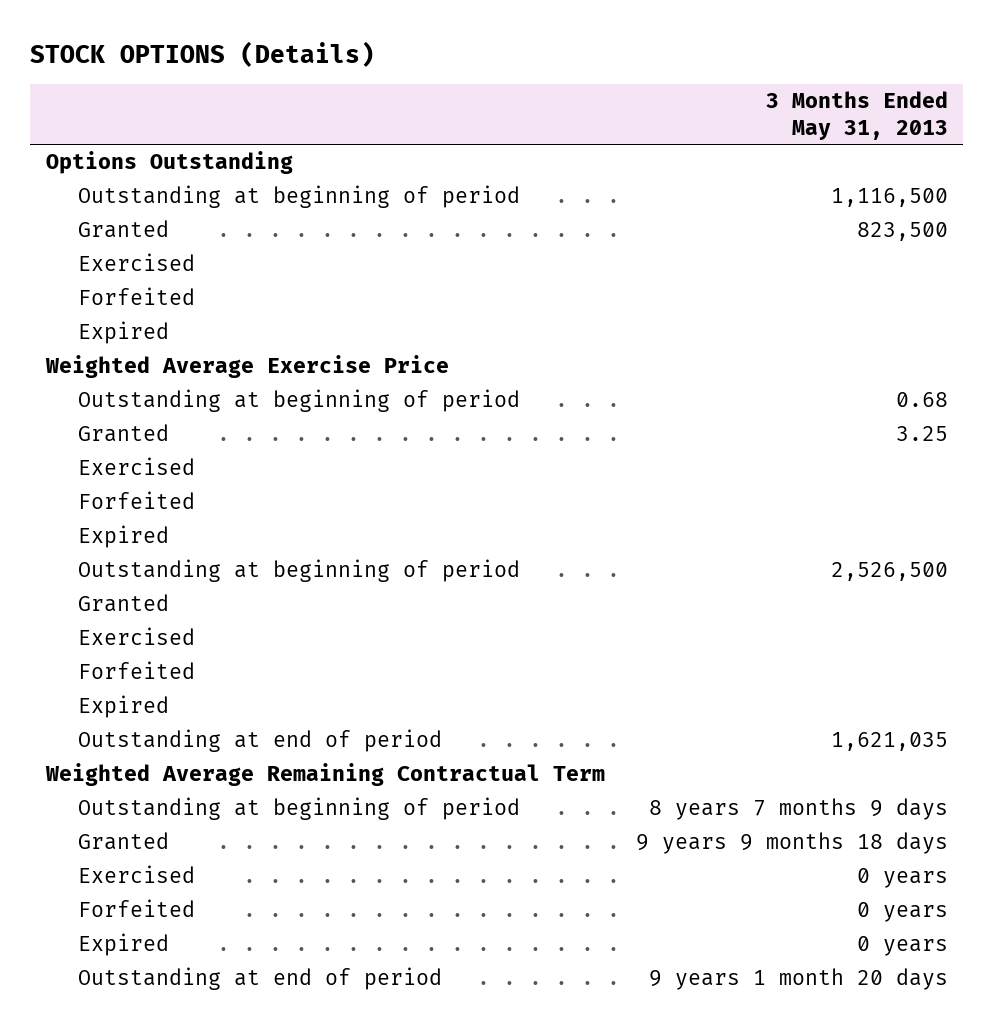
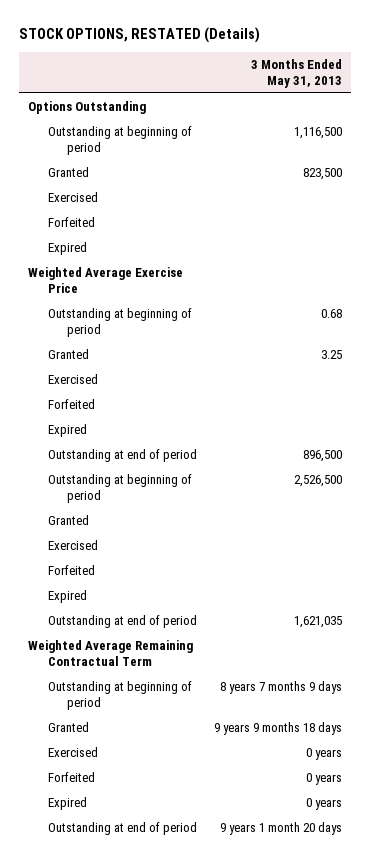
[30,40,376,67] STOCK OPTIONS (Details) -> [19,27,261,44] STOCK OPTIONS, RESTATED (Details)
none -> [47,448,197,462] Outstanding at end of period

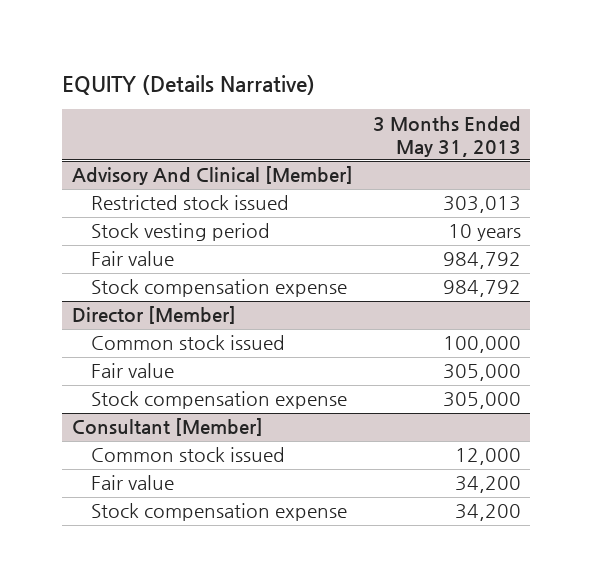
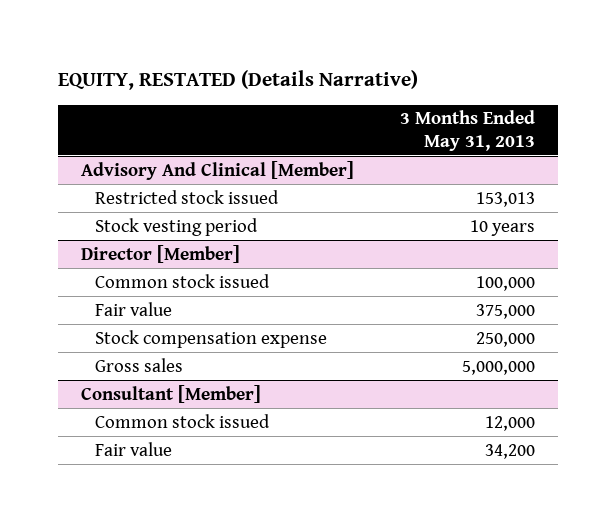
[62,74,316,95] EQUITY (Details Narrative) -> [57,70,418,91] EQUITY, RESTATED (Details Narrative)
[442,196,521,214] 303,013 -> [475,191,535,207] 153,013
[90,251,174,267] Fair value -> none
[90,279,347,298] Stock compensation expense -> none
[442,364,521,382] 305,000 -> [475,303,535,319] 375,000
[442,392,521,410] 305,000 -> [475,331,535,347] 250,000
none -> [95,357,184,372] Gross sales
[90,503,347,522] Stock compensation expense -> none

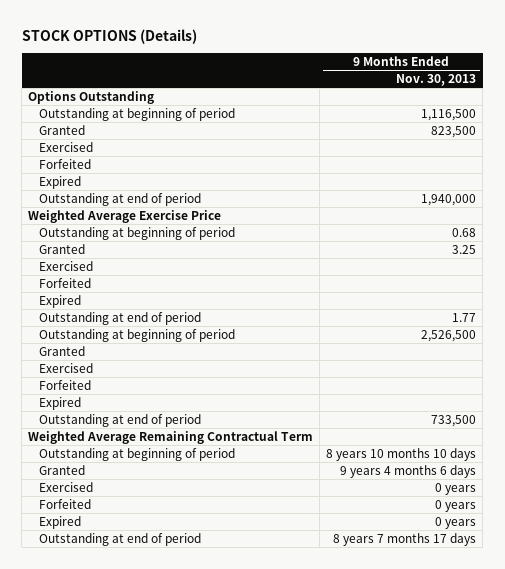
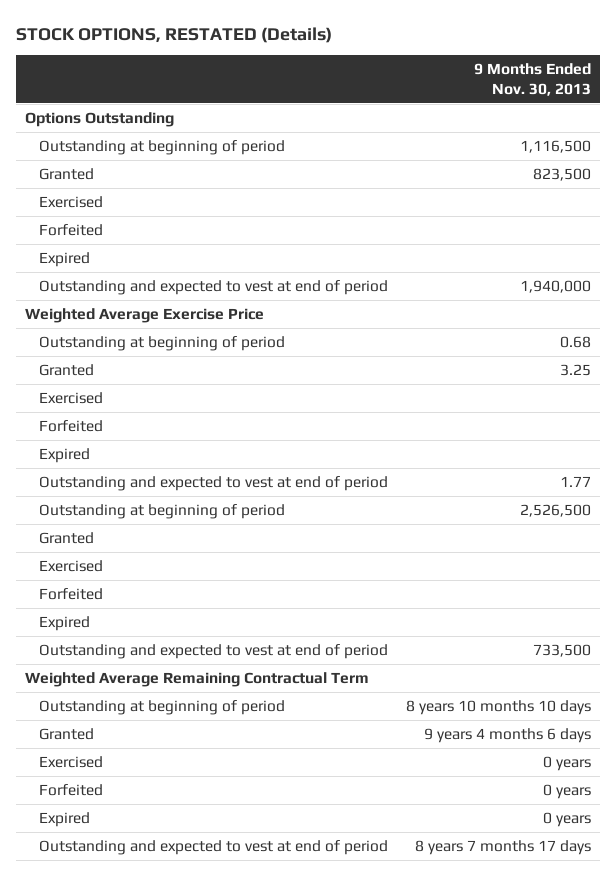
[21,28,197,44] STOCK OPTIONS (Details) -> [15,26,332,43] STOCK OPTIONS, RESTATED (Details)
[38,193,201,207] Outstanding at end of period -> [39,279,389,295] Outstanding and expected to vest at end of period
[38,312,201,326] Outstanding at end of period -> [39,475,389,491] Outstanding and expected to vest at end of period
[38,414,201,428] Outstanding at end of period -> [39,643,389,659] Outstanding and expected to vest at end of period
[38,533,201,547] Outstanding at end of period -> [39,839,389,855] Outstanding and expected to vest at end of period

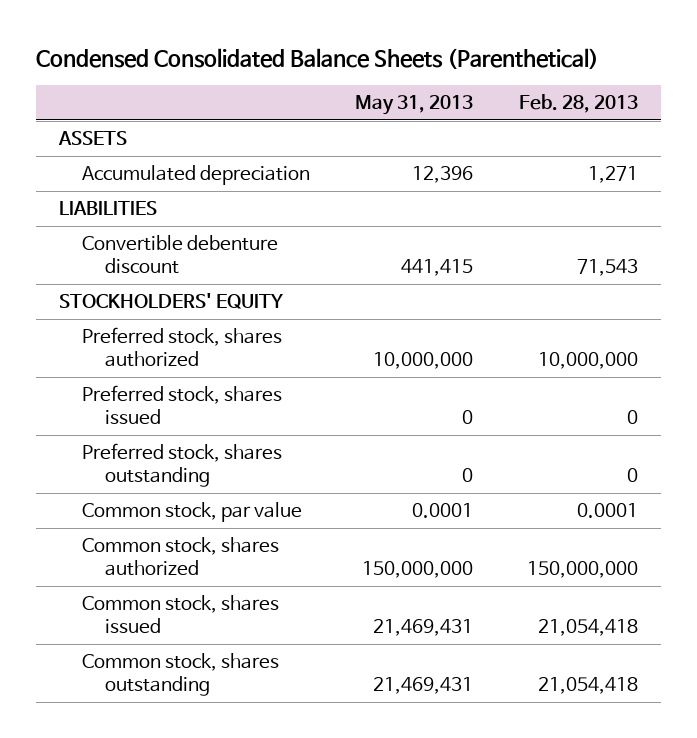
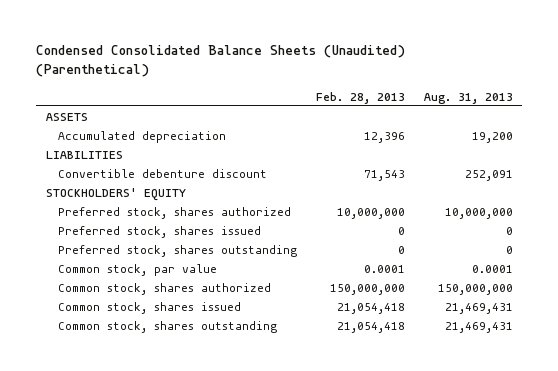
[36,47,600,69] Condensed Consolidated Balance Sheets (Parenthetical) -> [36,45,406,78] Condensed Consolidated Balance Sheets (Unaudited) (Parenthetical)
[355,94,474,115] May 31, 2013 -> none
none -> [423,92,513,104] Aug. 31, 2013
[588,166,639,184] 1,271 -> [363,131,405,143] 12,396

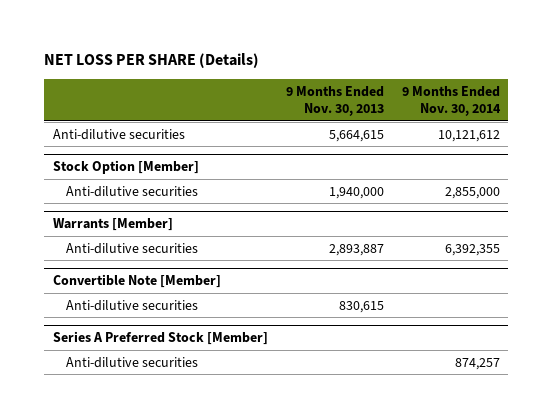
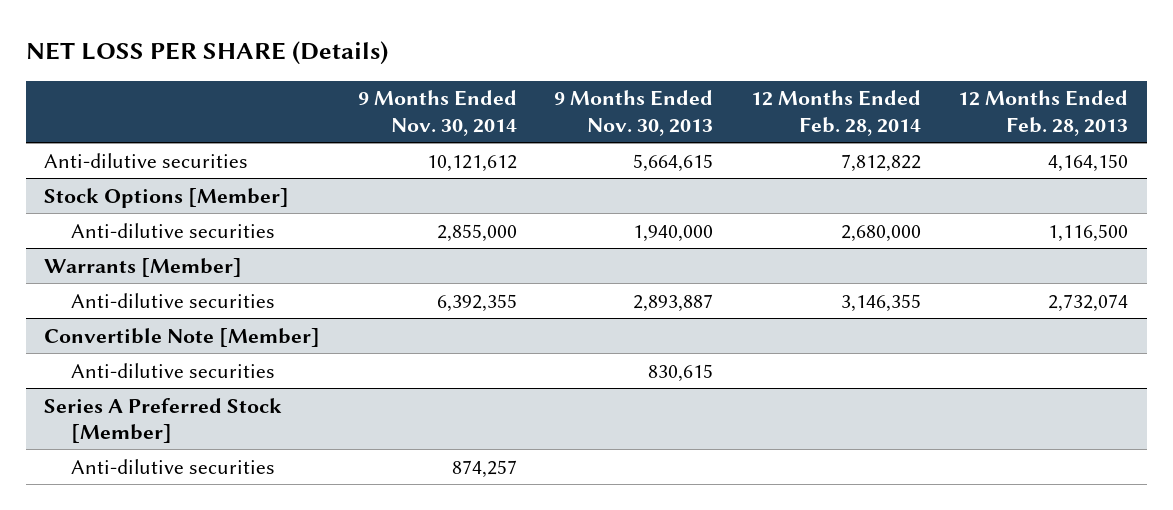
none -> [750,90,921,136] 12 Months Ended Feb. 28, 2014
none -> [958,90,1129,136] 12 Months Ended Feb. 28, 2013
[52,160,199,175] Stock Option [Member] -> [44,187,290,208] Stock Options [Member]

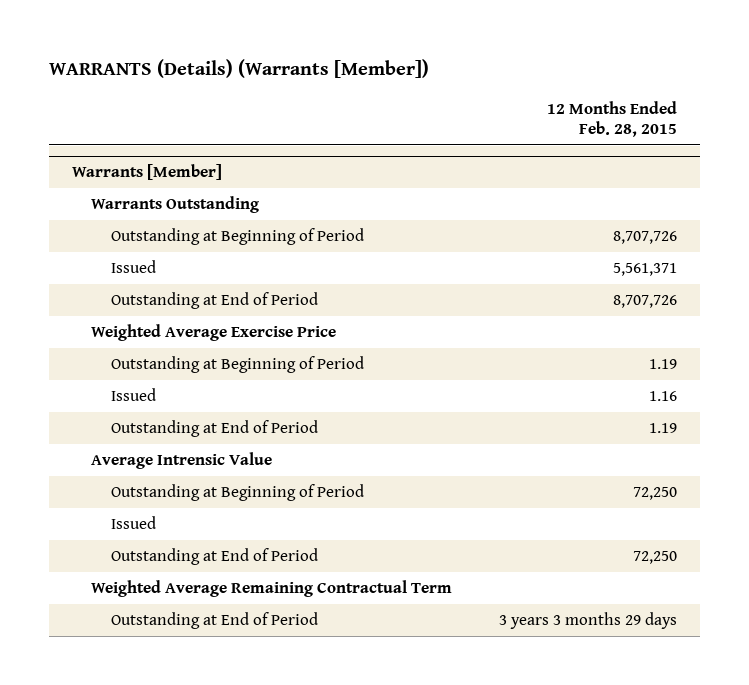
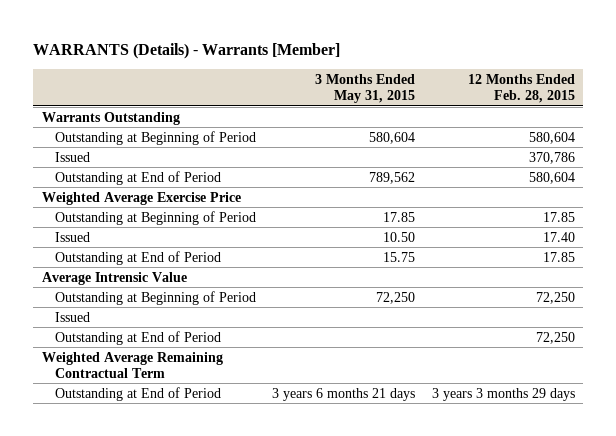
[48,59,429,79] WARRANTS (Details) (Warrants [Member]) -> [33,43,341,60] WARRANTS (Details) - Warrants [Member]
none -> [315,73,416,103] 3 Months Ended May 31, 2015
[72,164,223,181] Warrants [Member] -> none
[613,231,678,245] 8,707,726 -> [528,131,575,144] 580,604
[613,263,678,277] 5,561,371 -> [528,151,575,164] 370,786
[613,295,678,309] 8,707,726 -> [528,171,575,184] 580,604
[649,359,678,370] 1.19 -> [542,211,575,222] 17.85
[649,391,678,402] 1.16 -> [542,231,575,242] 17.40
[649,423,678,434] 1.19 -> [542,251,575,262] 17.85

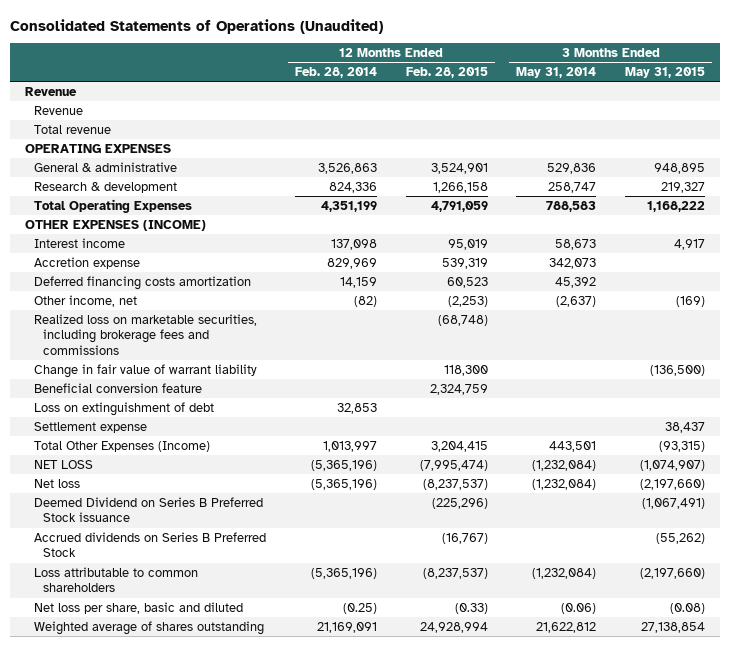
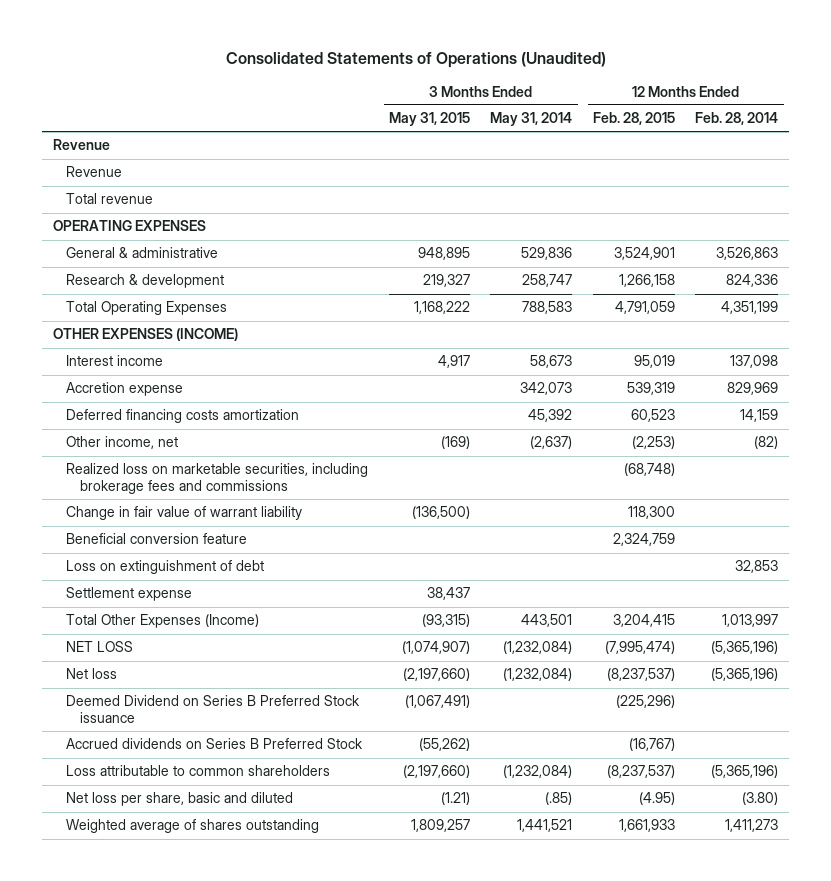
[342,602,377,614] (0.25) -> [742,792,779,806] (3.80)
[454,602,488,614] (0.33) -> [638,792,675,806] (4.95)
[561,602,597,614] (0.06) -> [545,792,573,806] (.85)
[670,602,706,614] (0.08) -> [440,792,470,806] (1.21)
[316,621,377,633] 21,169,091 -> [725,819,779,833] 1,411,273
[419,621,488,633] 24,928,994 -> [618,819,675,833] 1,661,933
[536,621,597,633] 21,622,812 -> [517,819,573,833] 1,441,521
[641,621,706,633] 27,138,854 -> [410,819,470,833] 1,809,257

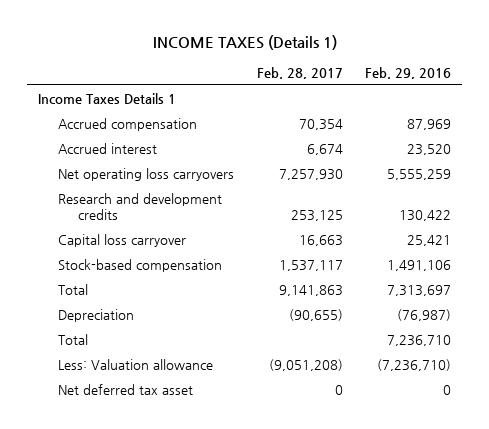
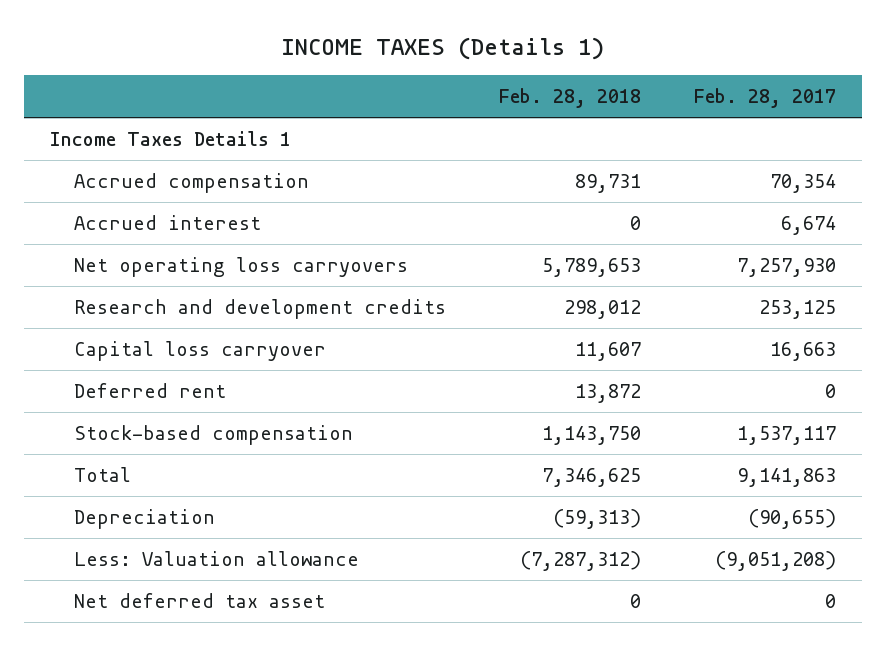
[365,67,452,80] Feb. 29, 2016 -> none
none -> [498,88,641,109] Feb. 28, 2018
none -> [74,382,227,398] Deferred rent
[58,333,89,345] Total -> none

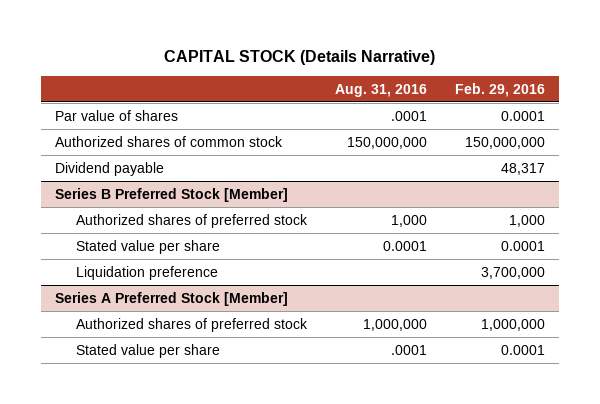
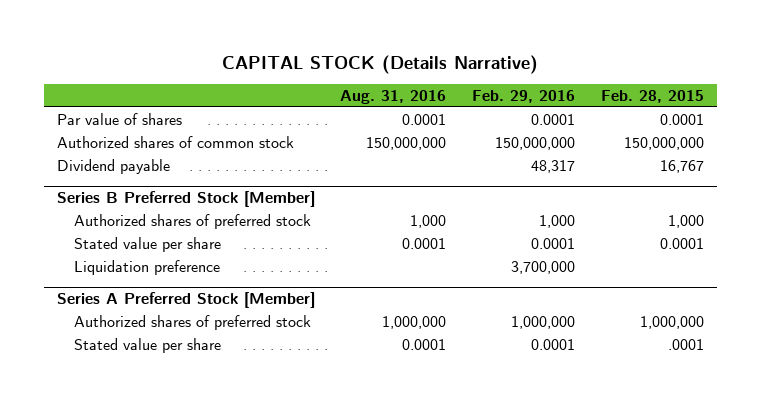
none -> [600,90,704,104] Feb. 28, 2015
[390,110,427,121] .0001 -> [402,113,447,125] 0.0001
[390,344,427,355] .0001 -> [402,338,447,350] 0.0001

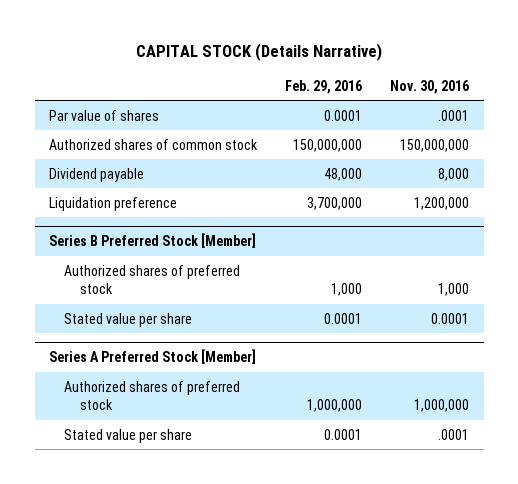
[340,90,447,105] Aug. 31, 2016 -> none
[600,90,704,104] Feb. 28, 2015 -> none
none -> [390,79,470,94] Nov. 30, 2016
[531,159,576,173] 48,317 -> [324,167,363,181] 48,000
none -> [48,196,177,211] Liquidation preference
[74,259,221,275] Liquidation preference -> none

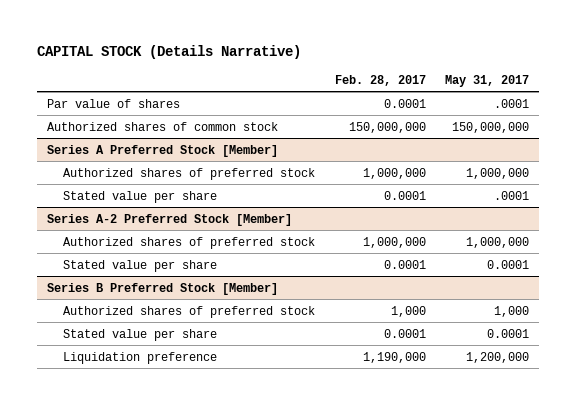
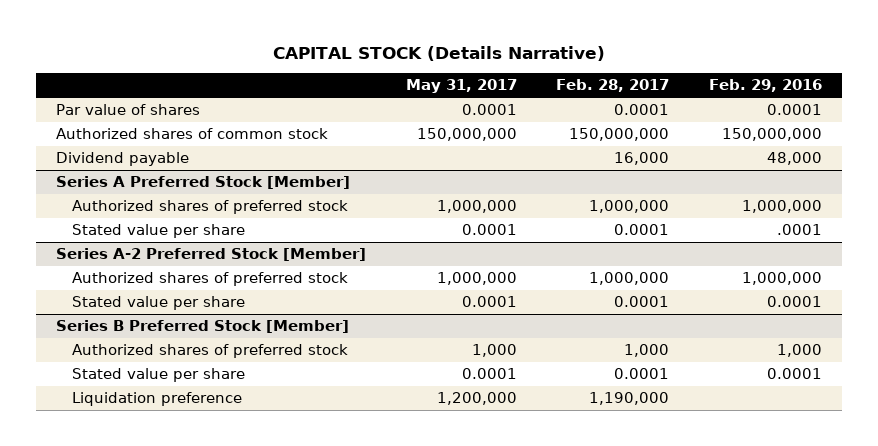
none -> [708,79,822,93] Feb. 29, 2016
[494,98,530,108] .0001 -> [461,104,517,116] 0.0001
none -> [56,152,190,167] Dividend payable
[494,190,530,200] .0001 -> [461,224,517,236] 0.0001

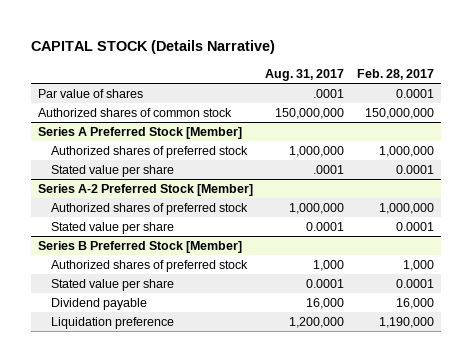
[405,79,517,94] May 31, 2017 -> none
[708,79,822,93] Feb. 29, 2016 -> none
none -> [265,68,345,81] Aug. 31, 2017
[56,152,190,167] Dividend payable -> none
none -> [51,298,148,311] Dividend payable

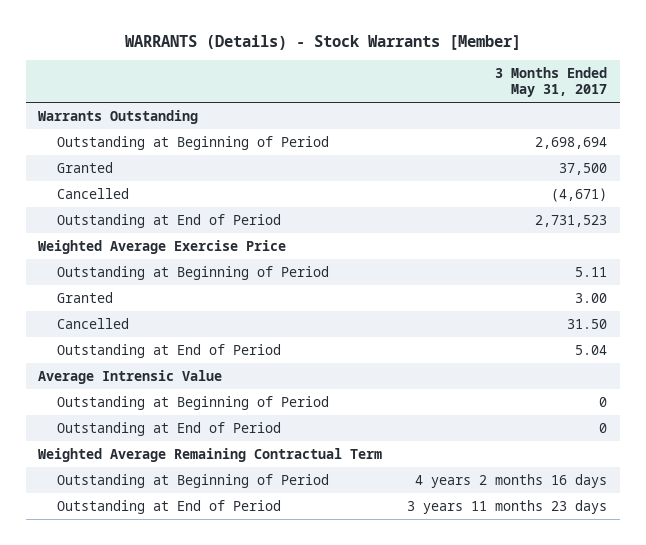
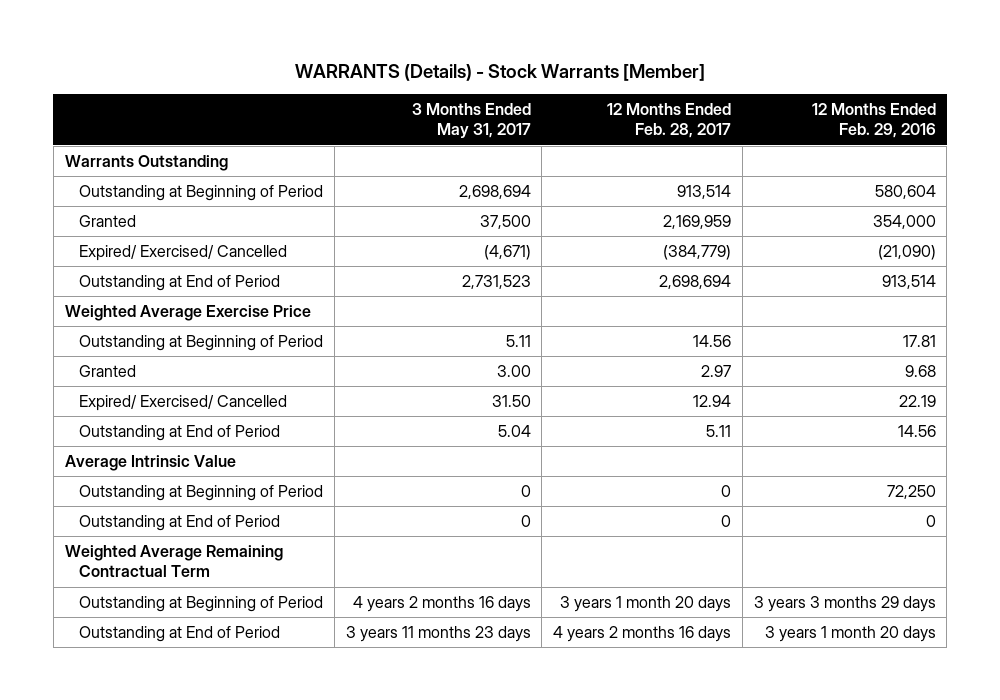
none -> [607,102,732,139] 12 Months Ended Feb. 28, 2017
none -> [811,102,936,139] 12 Months Ended Feb. 29, 2016
[56,188,129,200] Cancelled -> [79,244,288,261] Expired/ Exercised/ Cancelled
[56,318,129,330] Cancelled -> [79,394,288,411] Expired/ Exercised/ Cancelled
[38,370,223,385] Average Intrensic Value -> [64,454,236,471] Average Intrinsic Value

